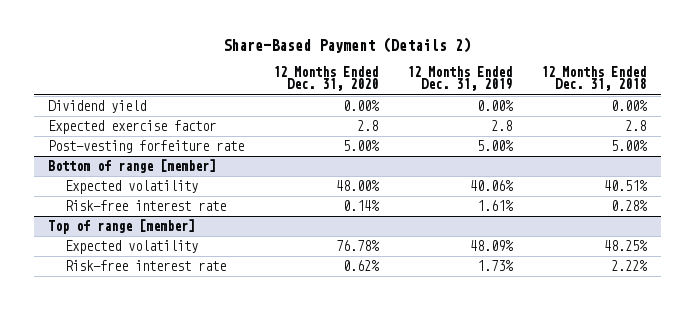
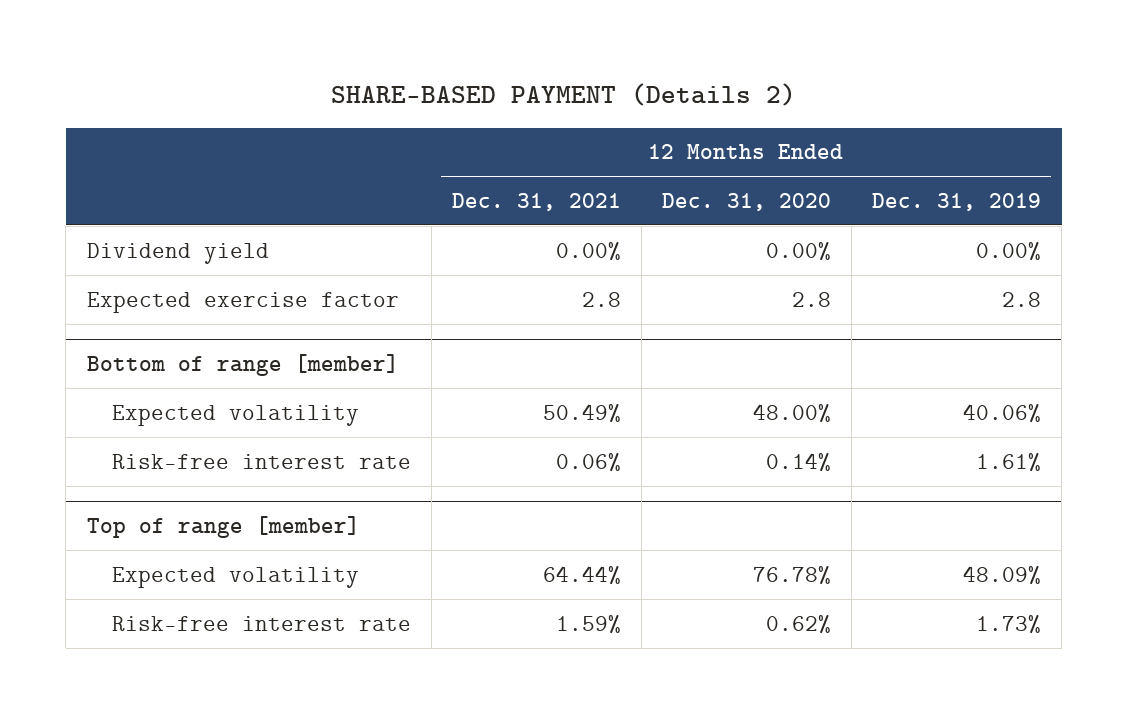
[223,36,472,53] Share-Based Payment (Details 2) -> [330,83,796,107] SHARE-BASED PAYMENT (Details 2)
[541,65,647,92] 12 Months Ended Dec. 31, 2018 -> none
none -> [451,192,621,211] Dec. 31, 2021
[48,140,245,154] Post-vesting forfeiture rate -> none

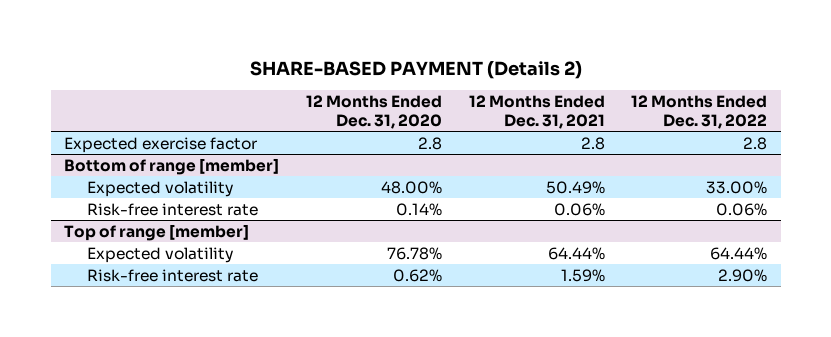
[872,192,1042,211] Dec. 31, 2019 -> none
none -> [631,95,768,129] 12 Months Ended Dec. 31, 2022
[86,242,269,264] Dividend yield -> none

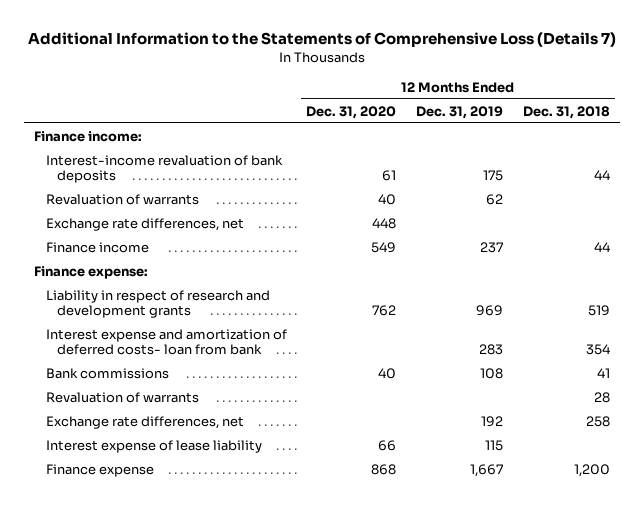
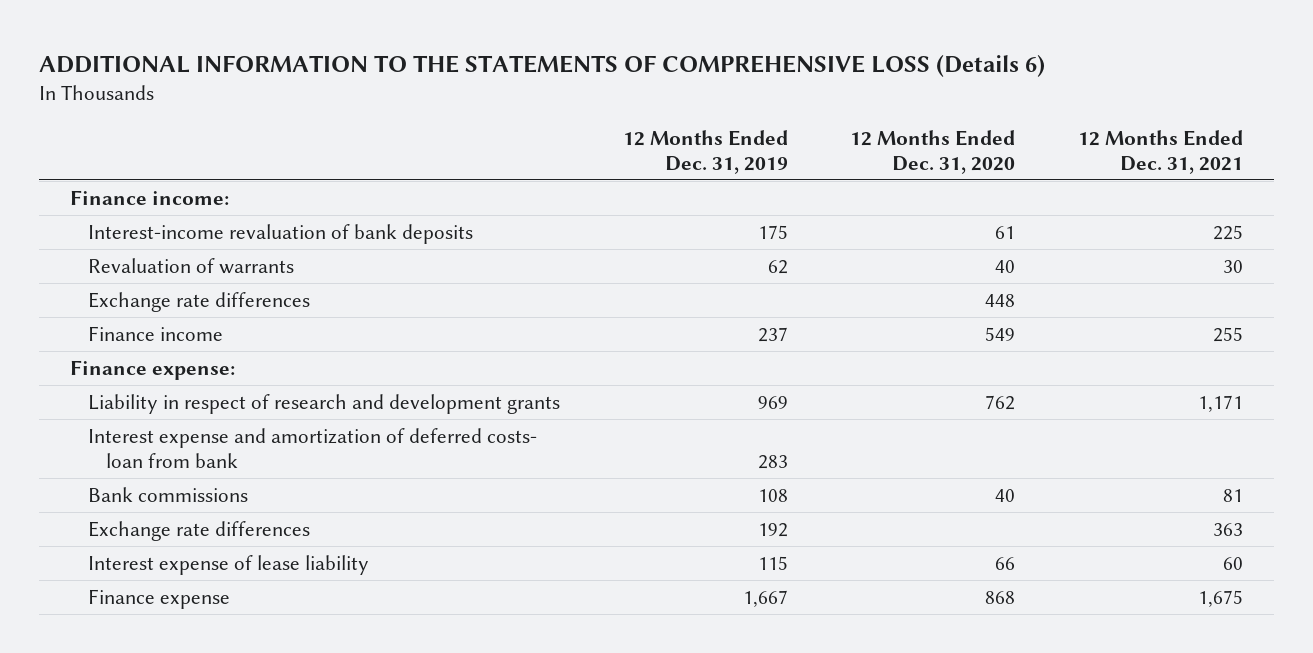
[28,32,617,48] Additional Information to the Statements of Comprehensive Loss (Details 7) -> [39,54,1046,77] ADDITIONAL INFORMATION TO THE STATEMENTS OF COMPREHENSIVE LOSS (Details 6)
[522,105,610,119] Dec. 31, 2018 -> none
none -> [1077,129,1243,174] 12 Months Ended Dec. 31, 2021
[45,217,244,231] Exchange rate differences, net -> [88,291,311,312] Exchange rate differences
[45,391,199,403] Revaluation of warrants -> none
[45,415,244,429] Exchange rate differences, net -> [88,520,311,541] Exchange rate differences

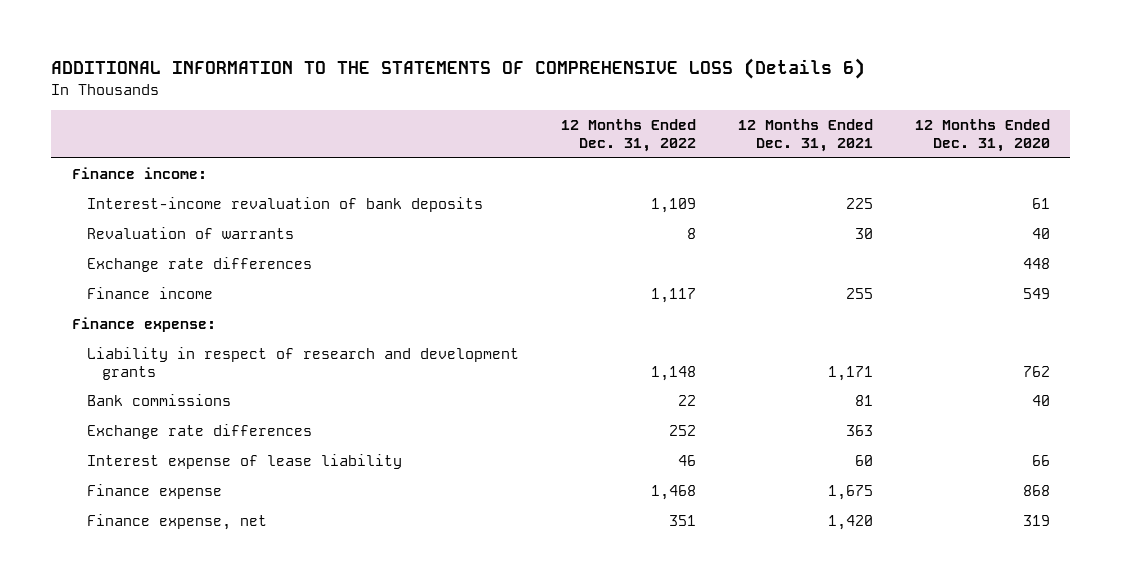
[622,129,788,174] 12 Months Ended Dec. 31, 2019 -> none
none -> [560,119,696,153] 12 Months Ended Dec. 31, 2022
[88,427,538,468] Interest expense and amortization of deferred costs- loan from bank -> none
none -> [86,514,267,531] Finance expense, net

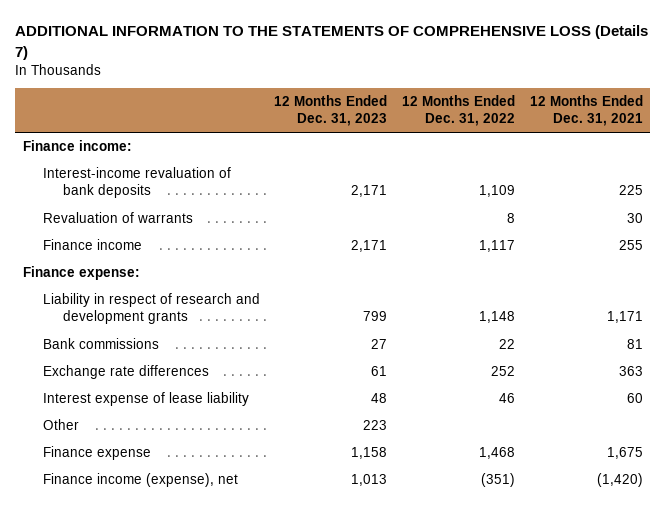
[50,58,865,80] ADDITIONAL INFORMATION TO THE STATEMENTS OF COMPREHENSIVE LOSS (Details 6) -> [15,25,649,60] ADDITIONAL INFORMATION TO THE STATEMENTS OF COMPREHENSIVE LOSS (Details 7)
[914,119,1050,153] 12 Months Ended Dec. 31, 2020 -> none
none -> [274,95,388,127] 12 Months Ended Dec. 31, 2023
[86,257,312,273] Exchange rate differences -> none
none -> [42,419,79,431] Other
[86,514,267,531] Finance expense, net -> [42,473,238,488] Finance income (expense), net
[668,515,696,527] 351 -> [480,473,515,488] (351)
[827,515,873,531] 1,420 -> [596,473,643,488] (1,420)

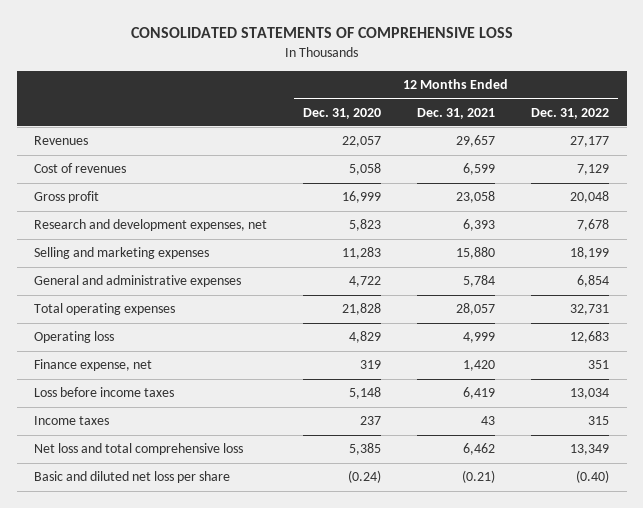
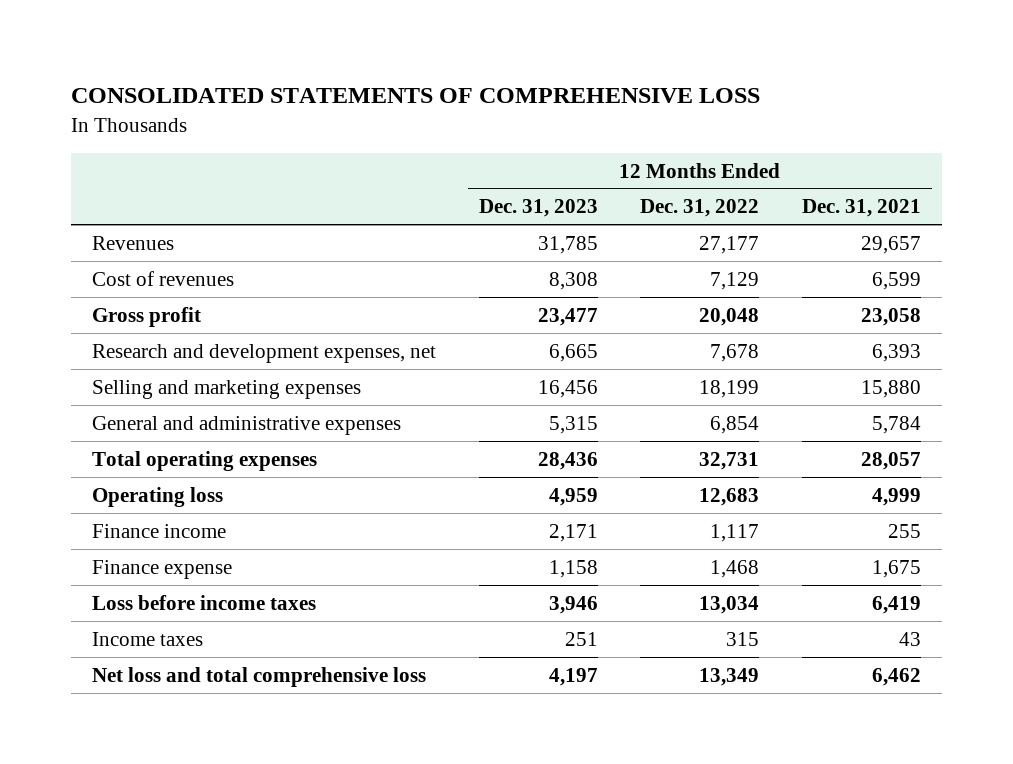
[303,107,382,119] Dec. 31, 2020 -> none
none -> [478,199,598,218] Dec. 31, 2023
none -> [91,523,226,538] Finance income
[34,359,153,372] Finance expense, net -> [91,559,232,579] Finance expense
[462,360,495,372] 1,420 -> [871,559,921,578] 1,675
[587,360,609,370] 351 -> [710,559,760,578] 1,468
[34,471,231,484] Basic and diluted net loss per share -> none

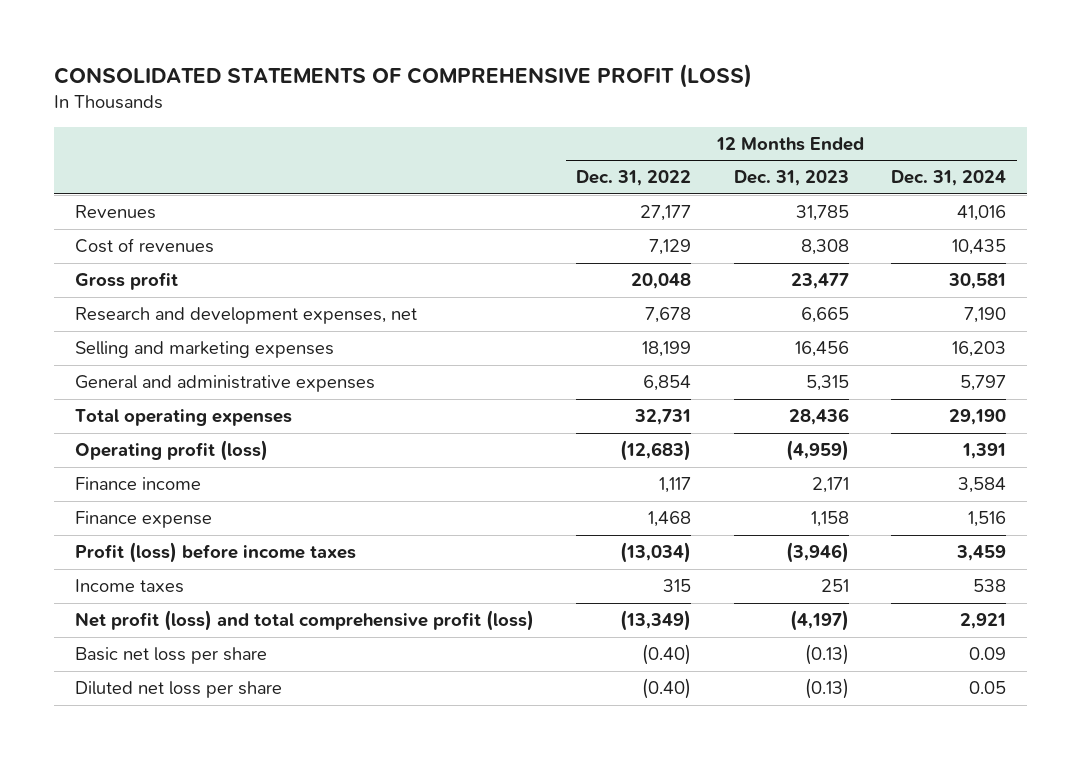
[70,88,760,104] CONSOLIDATED STATEMENTS OF COMPREHENSIVE LOSS -> [53,63,752,88] CONSOLIDATED STATEMENTS OF COMPREHENSIVE PROFIT (LOSS)
[801,199,921,218] Dec. 31, 2021 -> none
none -> [890,170,1006,187] Dec. 31, 2024
[91,486,223,507] Operating loss -> [74,440,268,462] Operating profit (loss)
[548,487,598,506] 4,959 -> [785,440,849,462] (4,959)
[699,487,760,506] 12,683 -> [620,440,692,462] (12,683)
[91,594,316,610] Loss before income taxes -> [74,542,356,564] Profit (loss) before income taxes
[548,595,598,614] 3,946 -> [785,542,849,564] (3,946)
[699,595,760,614] 13,034 -> [620,542,692,564] (13,034)
[91,666,426,687] Net loss and total comprehensive loss -> [74,610,534,632] Net profit (loss) and total comprehensive profit (loss)
[548,667,598,686] 4,197 -> [789,610,849,632] (4,197)
[699,667,760,686] 13,349 -> [620,610,692,632] (13,349)
none -> [74,647,267,665] Basic net loss per share
none -> [74,681,282,699] Diluted net loss per share

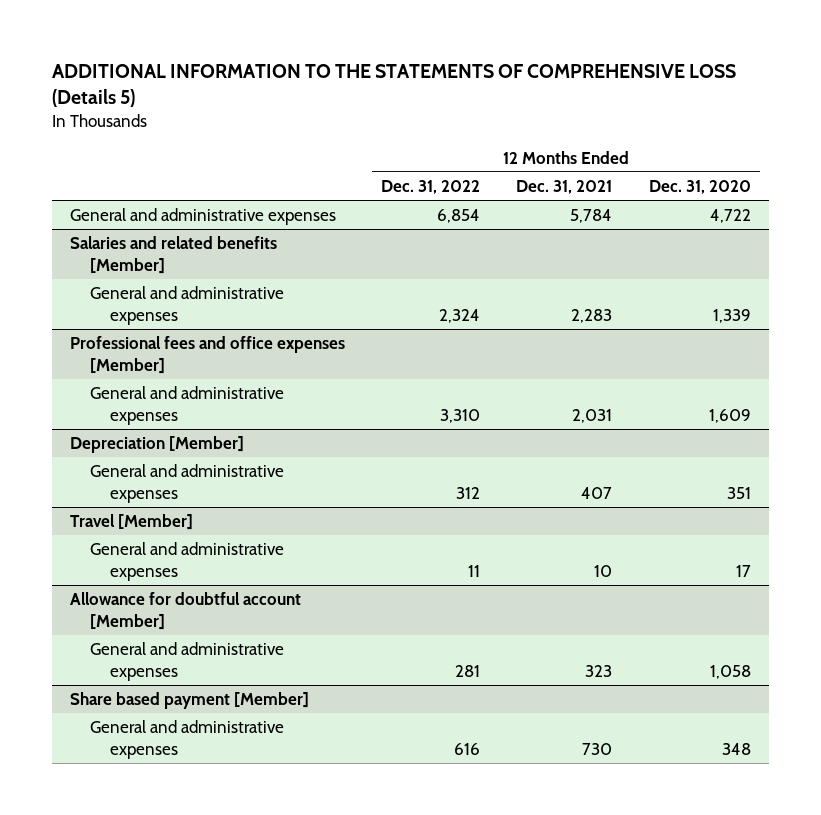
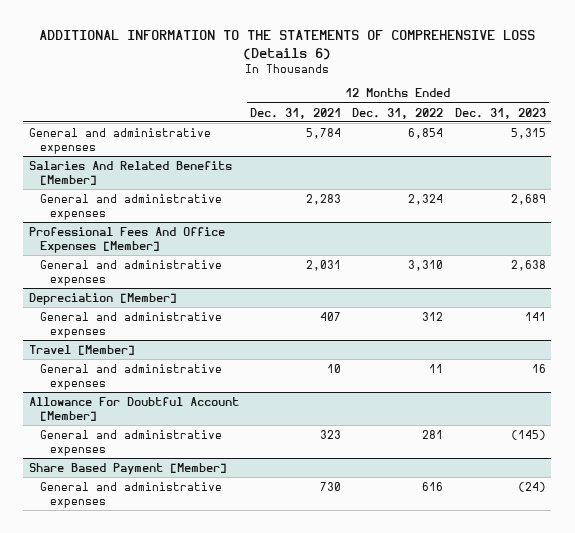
[51,63,736,107] ADDITIONAL INFORMATION TO THE STATEMENTS OF COMPREHENSIVE LOSS (Details 5) -> [39,30,536,60] ADDITIONAL INFORMATION TO THE STATEMENTS OF COMPREHENSIVE LOSS (Details 6)
[648,180,751,195] Dec. 31, 2020 -> none
none -> [454,107,546,119] Dec. 31, 2023
[69,236,277,274] Salaries and related benefits [Member] -> [28,160,232,185] Salaries And Related Benefits [Member]
[69,336,345,374] Professional fees and office expenses [Member] -> [28,226,225,253] Professional Fees And Office Expenses [Member]
[69,592,301,630] Allowance for doubtful account [Member] -> [28,396,239,421] Allowance For Doubtful Account [Member]
[69,692,309,710] Share based payment [Member] -> [28,462,227,475] Share Based Payment [Member]

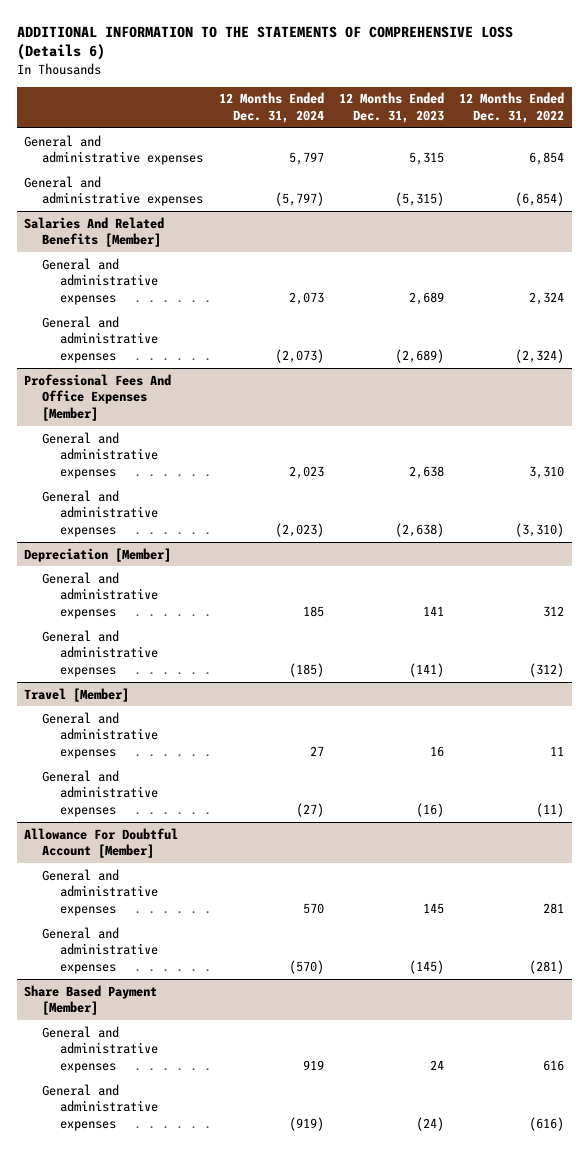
[250,107,342,119] Dec. 31, 2021 -> none
none -> [218,92,324,123] 12 Months Ended Dec. 31, 2024
none -> [24,175,204,207] General and administrative expenses
none -> [42,315,159,363] General and administrative expenses
none -> [42,489,159,537] General and administrative expenses
none -> [42,629,159,677] General and administrative expenses
none -> [42,769,159,817] General and administrative expenses
[510,429,546,440] (145) -> [422,902,444,914] 145
none -> [42,926,159,974] General and administrative expenses
[517,481,546,492] (24) -> [429,1059,444,1070] 24
none -> [42,1083,159,1131] General and administrative expenses

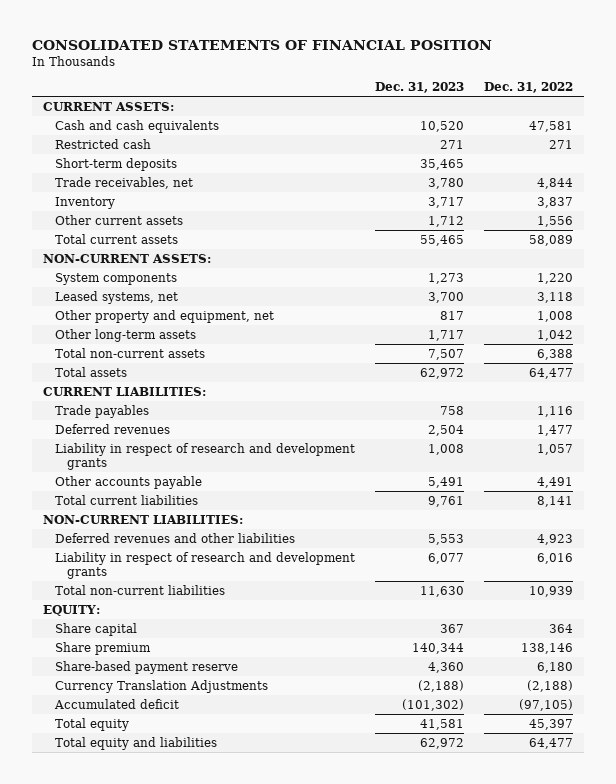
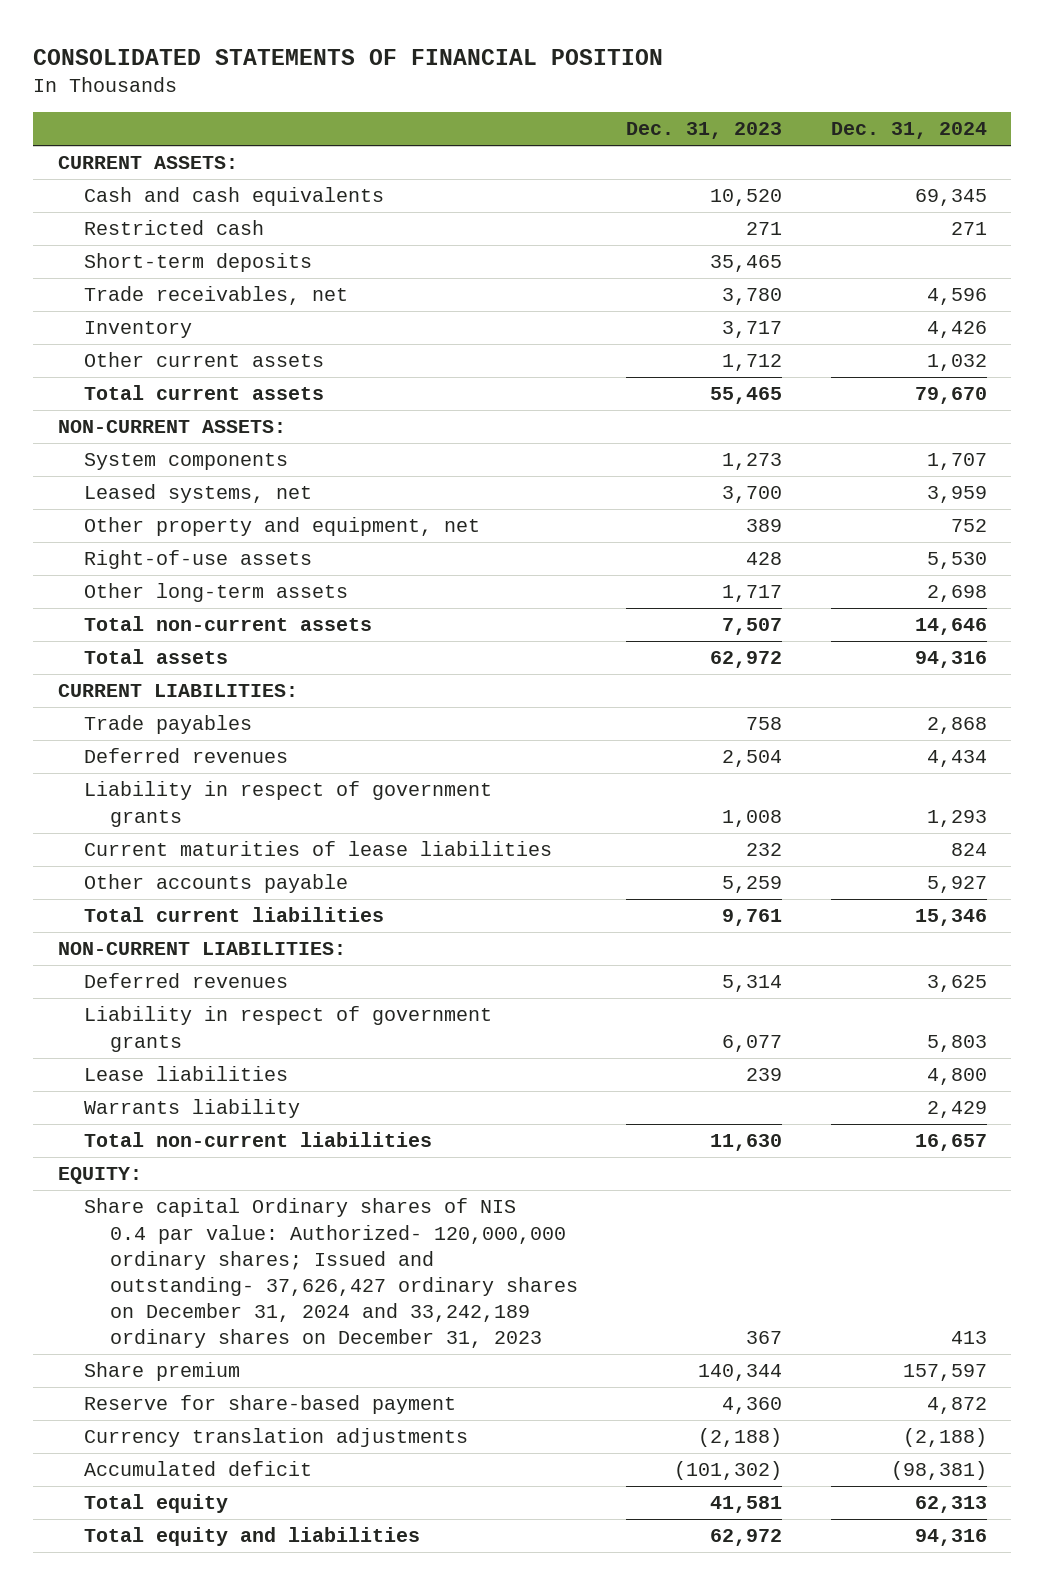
[484,82,574,94] Dec. 31, 2022 -> none
none -> [830,122,987,140] Dec. 31, 2024
[440,310,465,320] 817 -> [746,519,783,533] 389
none -> [83,550,312,570] Right-of-use assets
[54,442,355,470] Liability in respect of research and development grants -> [83,781,492,827] Liability in respect of government grants
none -> [83,841,552,857] Current maturities of lease liabilities
[428,476,465,488] 5,491 -> [722,876,783,894] 5,259
[54,532,295,543] Deferred revenues and other liabilities -> none
none -> [83,973,288,989] Deferred revenues
[54,551,355,579] Liability in respect of research and development grants -> [83,1006,492,1052] Liability in respect of government grants
none -> [83,1066,288,1082] Lease liabilities
none -> [83,1099,300,1119] Warrants liability
[54,622,137,636] Share capital -> [83,1198,578,1349] Share capital Ordinary shares of NIS 0.4 par value: Authorized- 120,000,000 ordinary shares; Issued and outstanding- 37,626,427 ordinary shares on December 31, 2024 and 33,242,189 ordinary shares on December 31, 2023
[54,660,238,674] Share-based payment reserve -> [83,1395,456,1415] Reserve for share-based payment
[54,679,268,693] Currency Translation Adjustments -> [83,1428,468,1448] Currency translation adjustments

